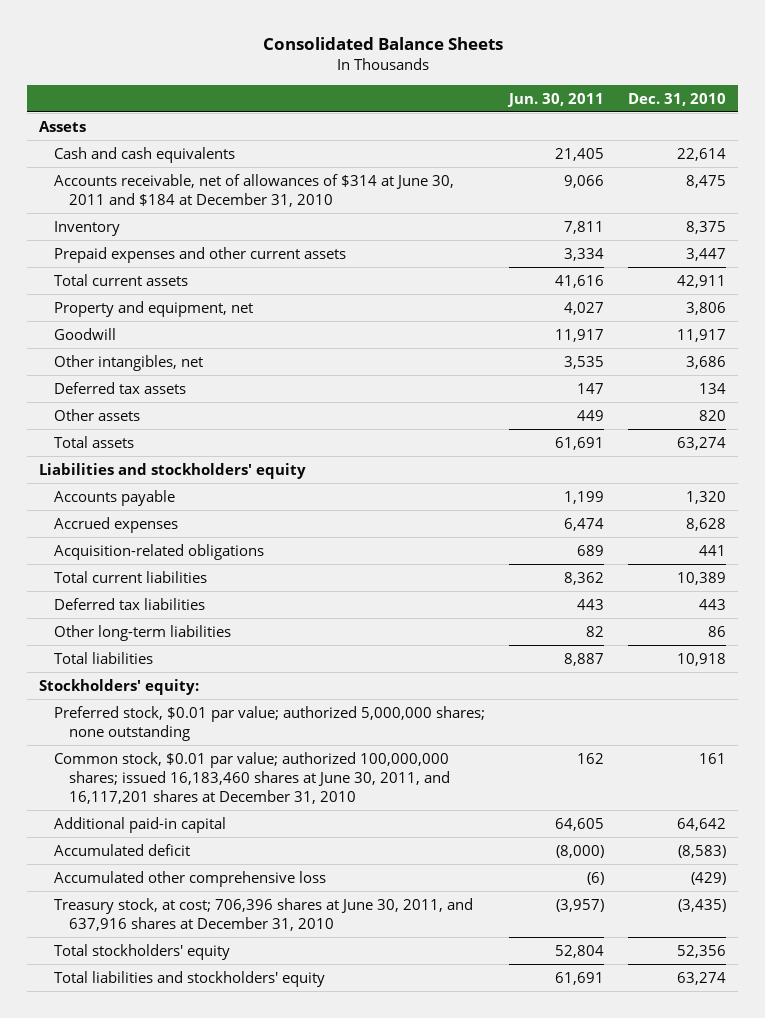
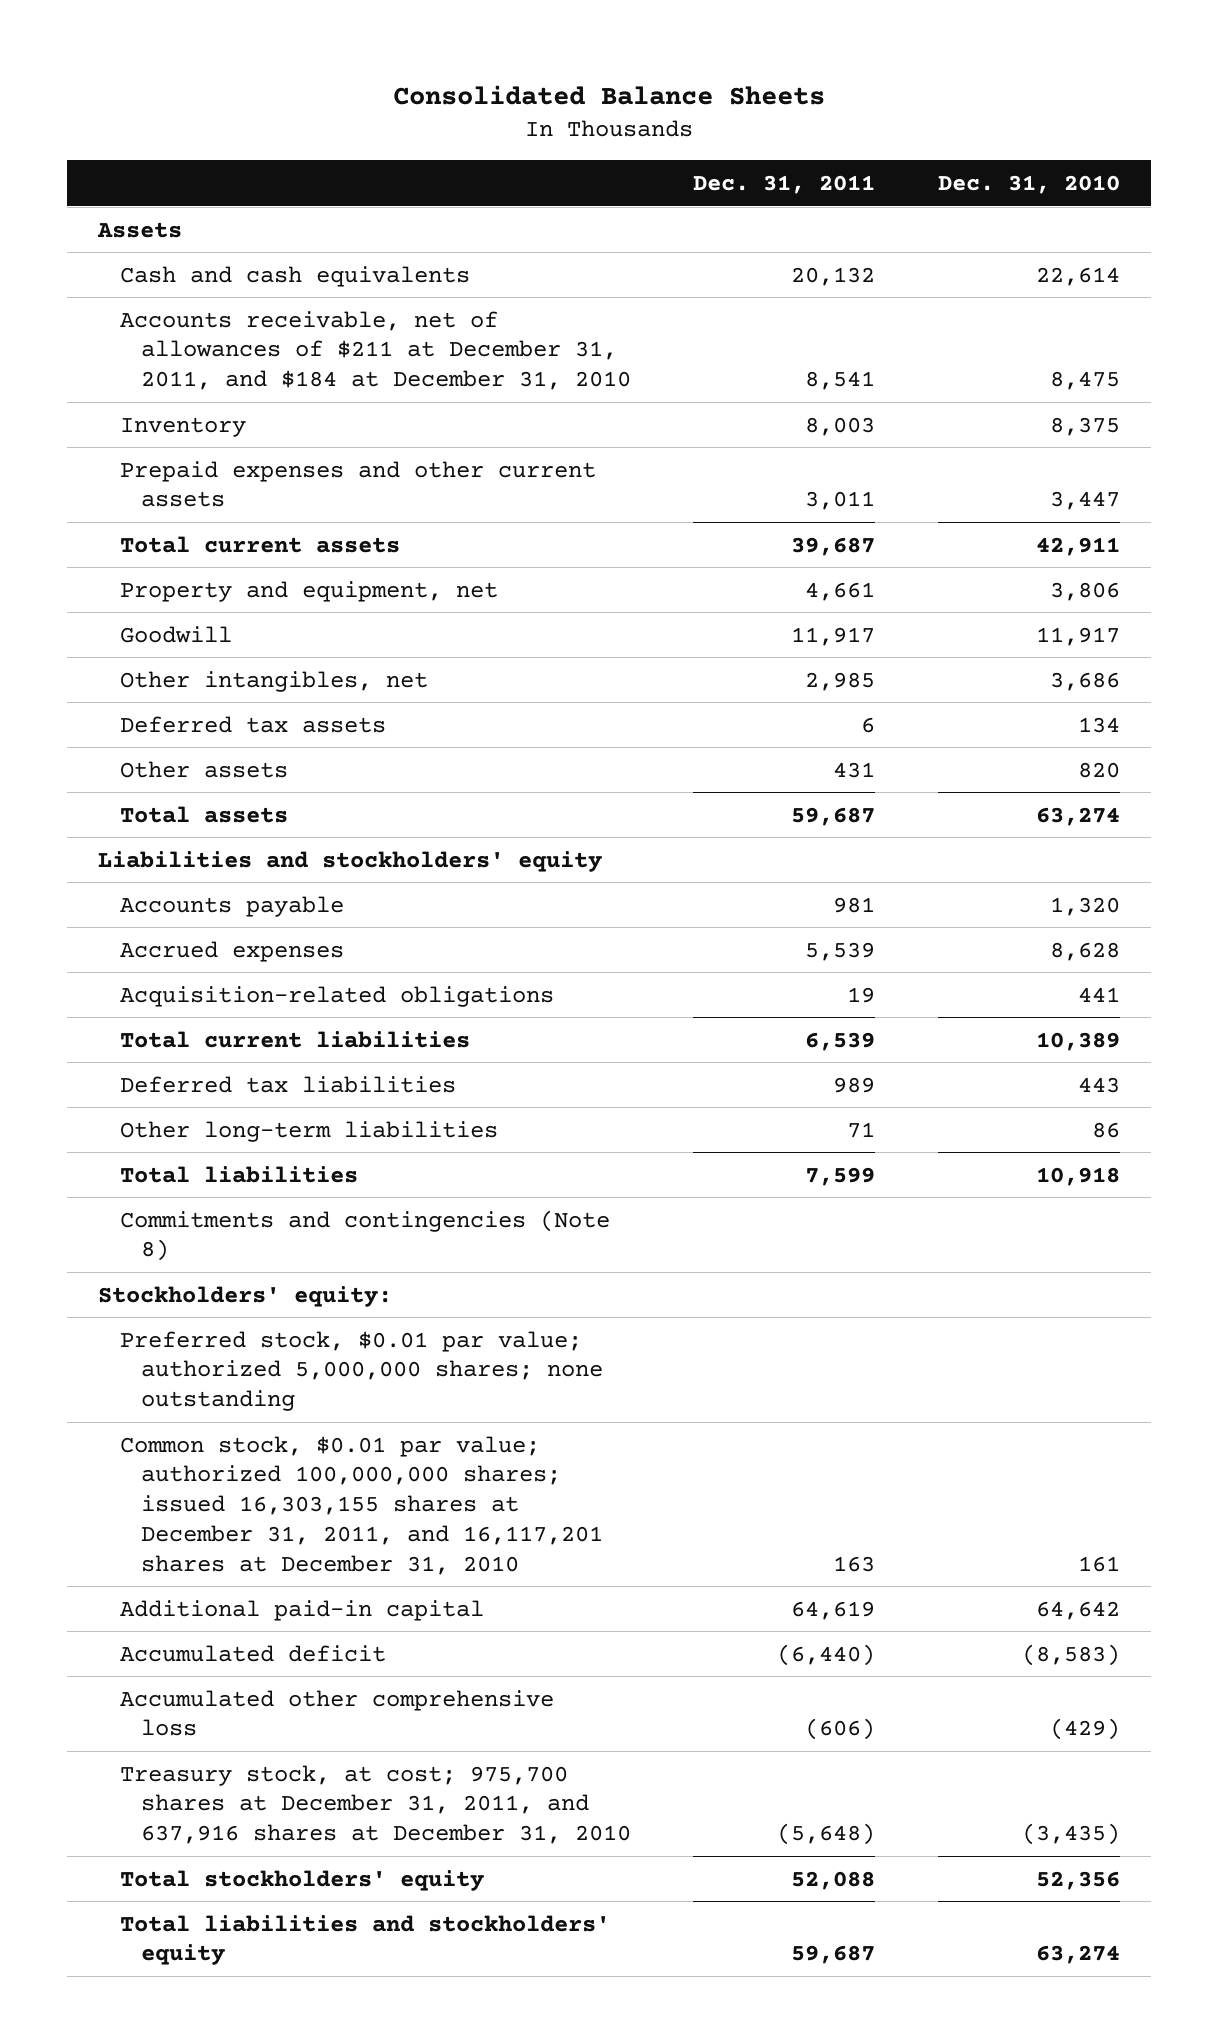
[507,92,605,107] Jun. 30, 2011 -> none
none -> [693,174,876,194] Dec. 31, 2011
[53,173,454,207] Accounts receivable, net of allowances of $314 at June 30, 2011 and $184 at December 31, 2010 -> [119,310,632,391] Accounts receivable, net of allowances of $211 at December 31, 2011, and $184 at December 31, 2010
none -> [119,1209,610,1262] Commitments and contingencies (Note 8)
[53,751,450,805] Common stock, $0.01 par value; authorized 100,000,000 shares; issued 16,183,460 shares at June 30, 2011, and 16,117,201 shares at December 31, 2010 -> [119,1435,604,1575] Common stock, $0.01 par value; authorized 100,000,000 shares; issued 16,303,155 shares at December 31, 2011, and 16,117,201 shares at December 31, 2010
[53,897,473,931] Treasury stock, at cost; 706,396 shares at June 30, 2011, and 637,916 shares at December 31, 2010 -> [119,1764,632,1845] Treasury stock, at cost; 975,700 shares at December 31, 2011, and 637,916 shares at December 31, 2010

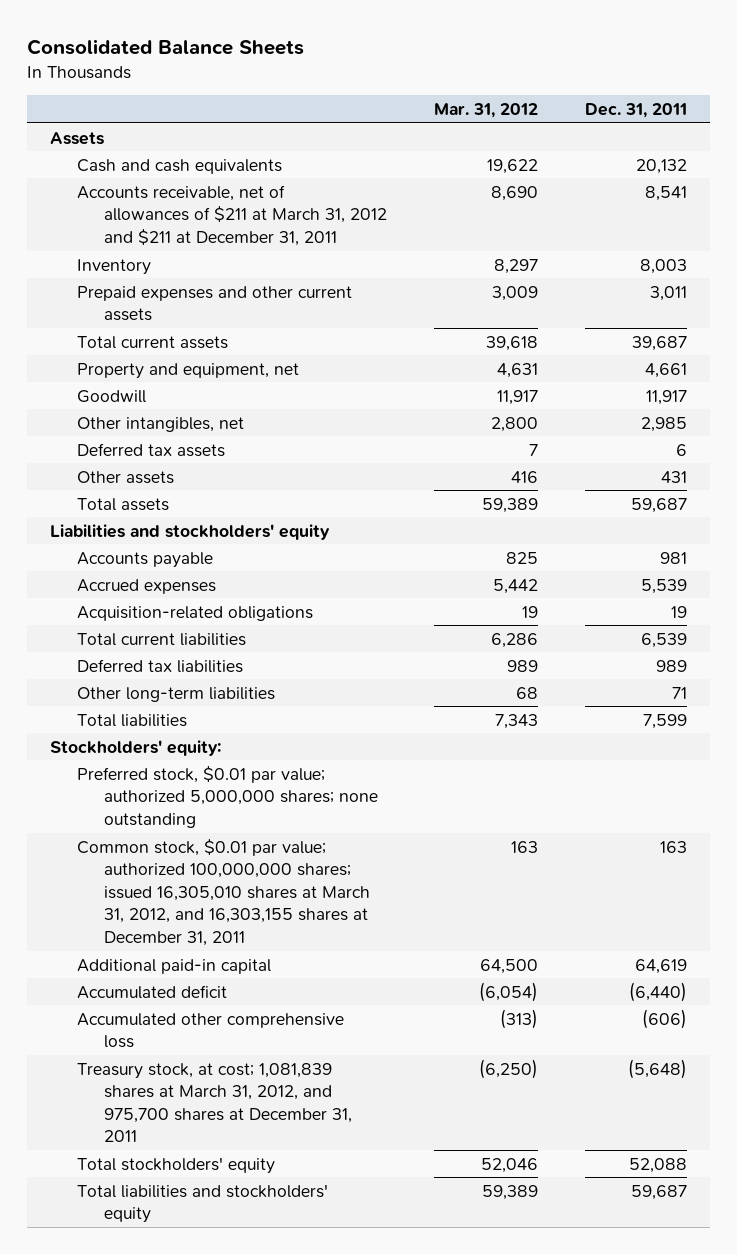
[937,174,1120,194] Dec. 31, 2010 -> none
none -> [434,102,539,118] Mar. 31, 2012
[119,310,632,391] Accounts receivable, net of allowances of $211 at December 31, 2011, and $184 at December 31, 2010 -> [77,184,388,246] Accounts receivable, net of allowances of $211 at March 31, 2012 and $211 at December 31, 2011
[119,1209,610,1262] Commitments and contingencies (Note 8) -> none
[119,1435,604,1575] Common stock, $0.01 par value; authorized 100,000,000 shares; issued 16,303,155 shares at December 31, 2011, and 16,117,201 shares at December 31, 2010 -> [77,838,371,947] Common stock, $0.01 par value; authorized 100,000,000 shares; issued 16,305,010 shares at March 31, 2012, and 16,303,155 shares at December 31, 2011
[119,1764,632,1845] Treasury stock, at cost; 975,700 shares at December 31, 2011, and 637,916 shares at December 31, 2010 -> [77,1062,353,1143] Treasury stock, at cost; 1,081,839 shares at March 31, 2012, and 975,700 shares at December 31, 2011

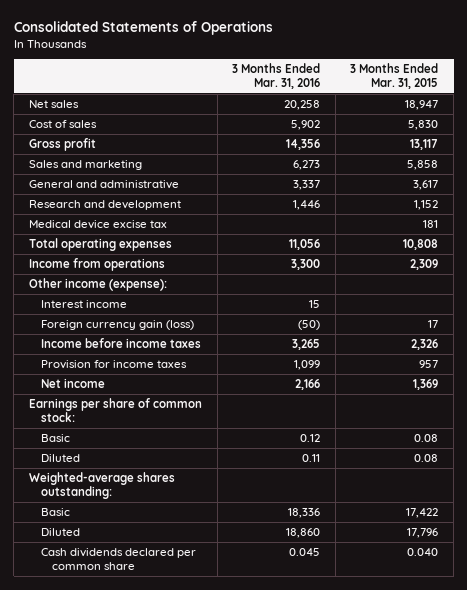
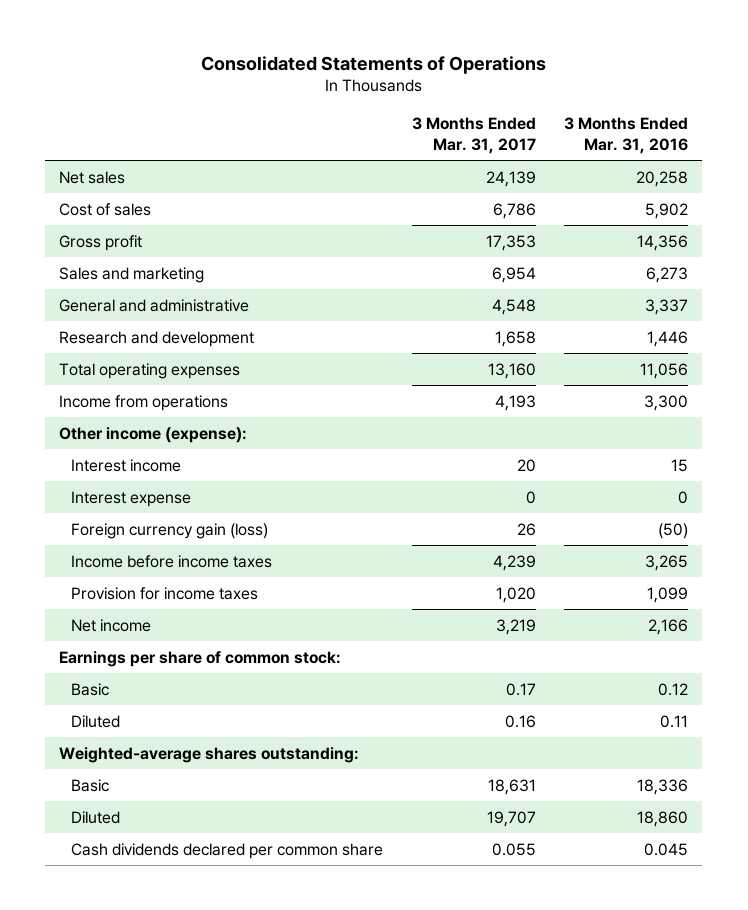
[350,63,439,90] 3 Months Ended Mar. 31, 2015 -> none
none -> [411,117,536,154] 3 Months Ended Mar. 31, 2017
[28,219,167,229] Medical device excise tax -> none
none -> [71,490,192,507] Interest expense

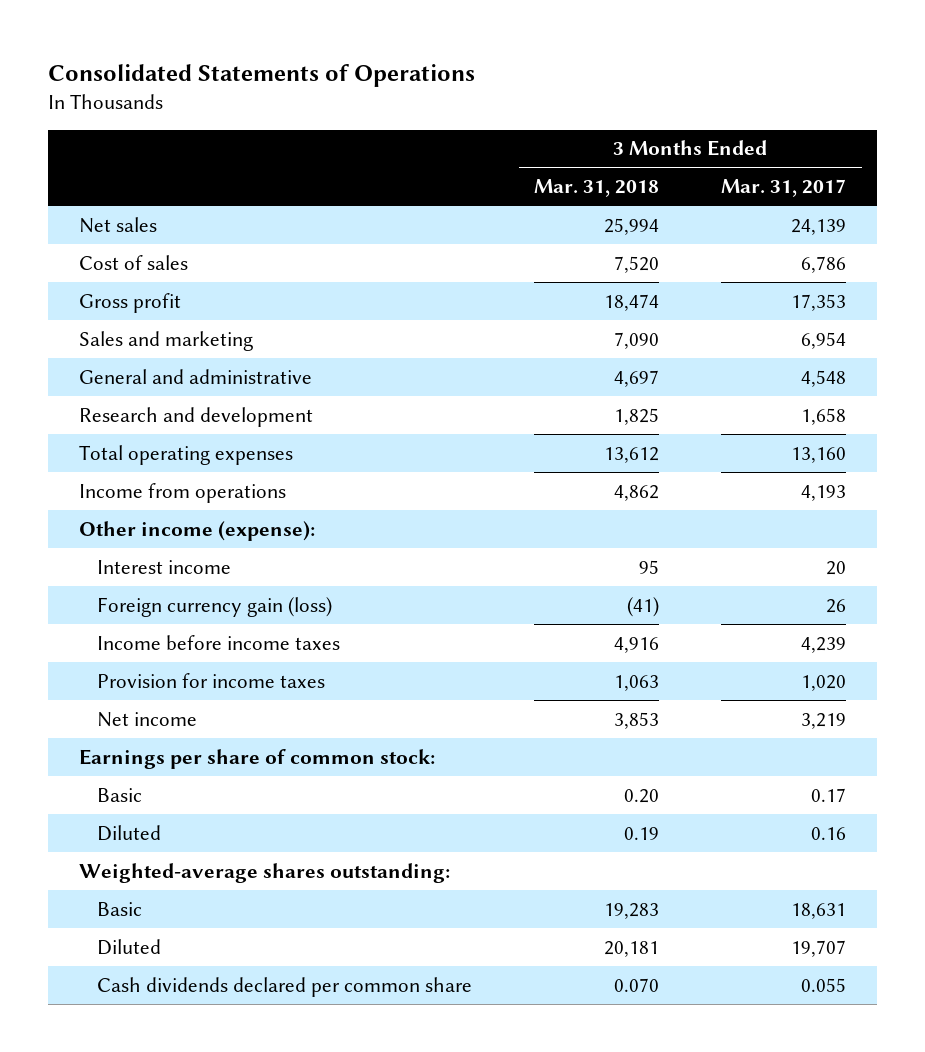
[564,117,689,154] 3 Months Ended Mar. 31, 2016 -> none
none -> [534,178,660,197] Mar. 31, 2018
[71,490,192,507] Interest expense -> none

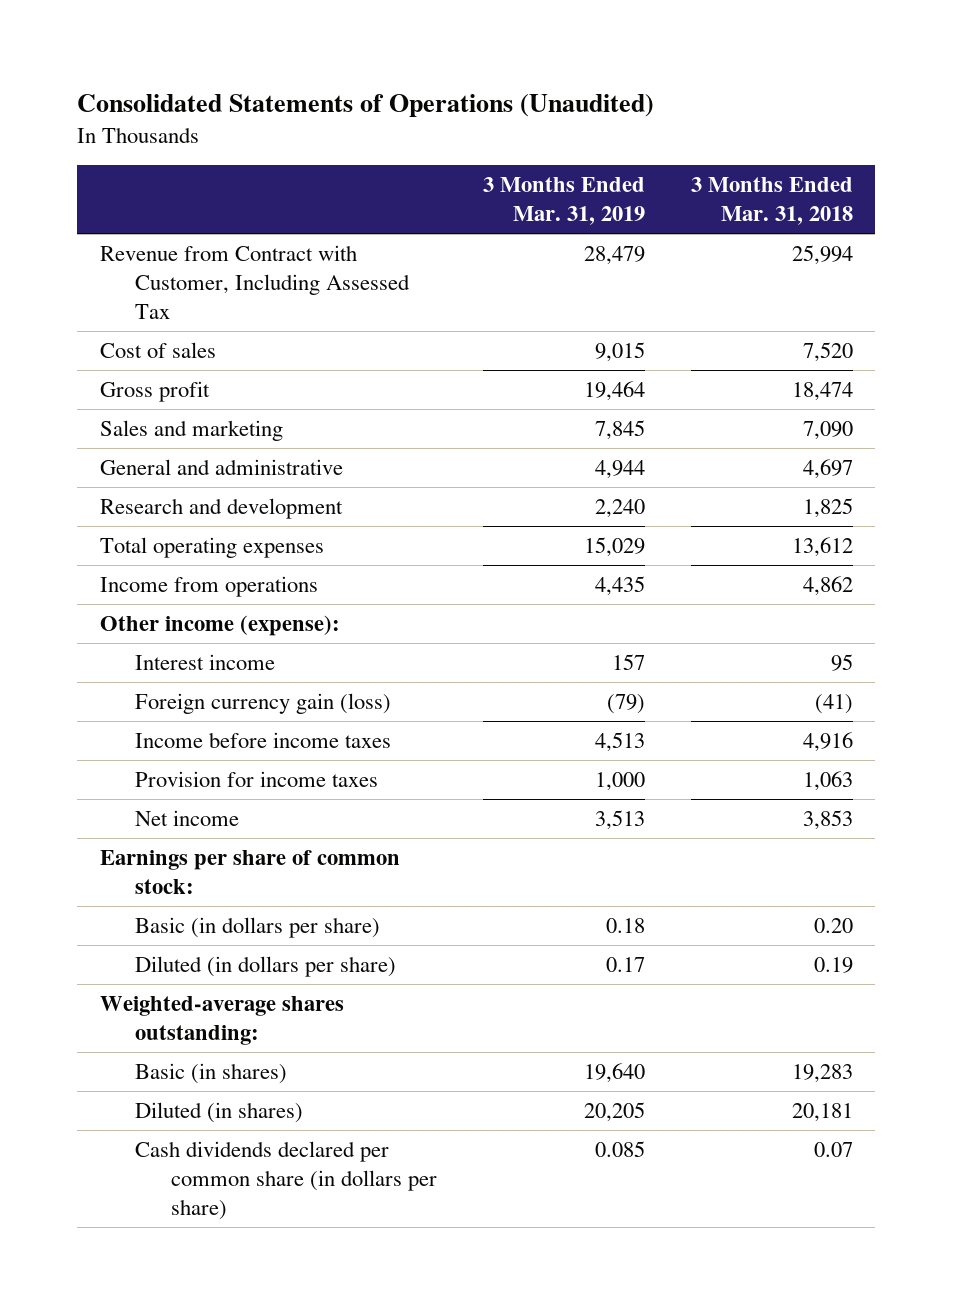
[48,63,476,87] Consolidated Statements of Operations -> [77,94,655,118] Consolidated Statements of Operations (Unaudited)
[721,178,847,197] Mar. 31, 2017 -> none
none -> [482,177,645,226] 3 Months Ended Mar. 31, 2019
[79,216,158,233] Net sales -> [100,245,411,319] Revenue from Contract with Customer, Including Assessed Tax
[97,787,143,802] Basic -> [135,917,381,939] Basic (in dollars per share)
[97,824,162,841] Diluted -> [135,956,397,978] Diluted (in dollars per share)
[97,901,143,916] Basic -> [135,1063,288,1085] Basic (in shares)
[97,938,162,955] Diluted -> [135,1102,304,1124] Diluted (in shares)
[97,976,473,997] Cash dividends declared per common share -> [135,1141,437,1220] Cash dividends declared per common share (in dollars per share)
[614,977,660,992] 0.070 -> [813,1142,853,1158] 0.07

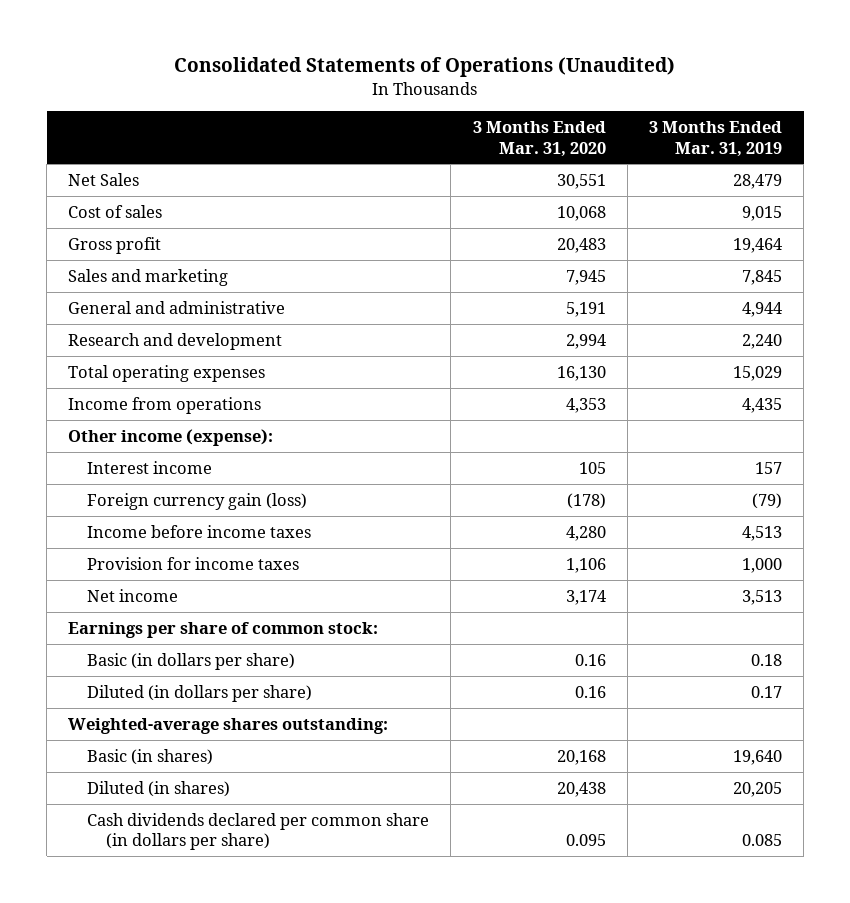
[690,177,853,226] 3 Months Ended Mar. 31, 2018 -> none
none -> [472,120,606,157] 3 Months Ended Mar. 31, 2020
[100,245,411,319] Revenue from Contract with Customer, Including Assessed Tax -> [68,172,140,186] Net Sales

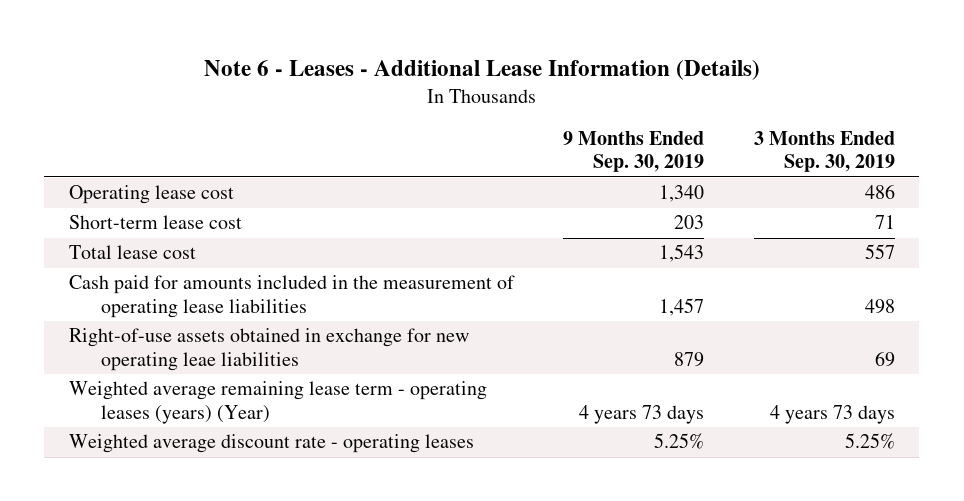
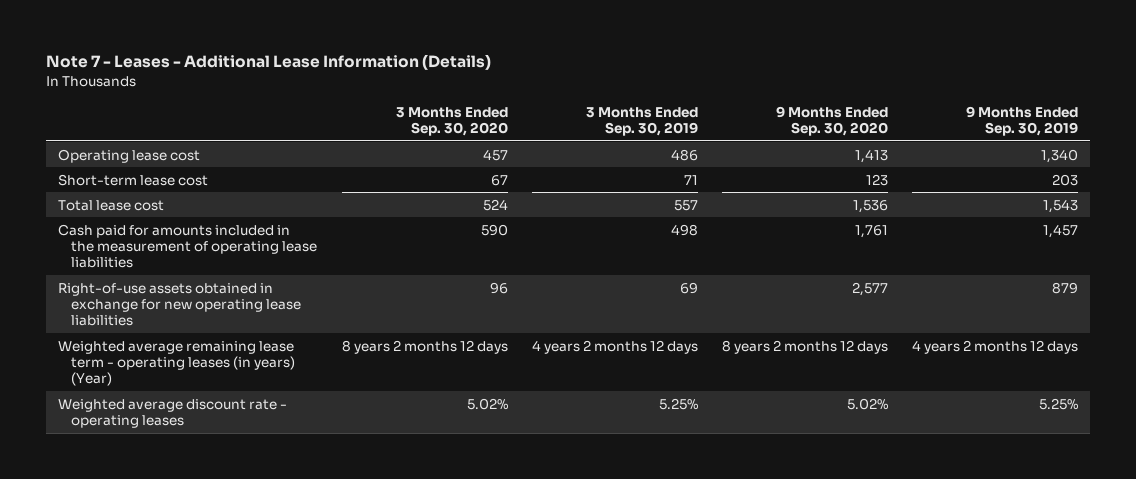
[203,59,760,80] Note 6 - Leases - Additional Lease Information (Details) -> [46,54,492,71] Note 7 - Leases - Additional Lease Information (Details)
none -> [395,107,508,137] 3 Months Ended Sep. 30, 2020
none -> [775,106,888,137] 9 Months Ended Sep. 30, 2020
[69,328,470,372] Right-of-use assets obtained in exchange for new operating leae liabilities -> [58,282,302,327] Right-of-use assets obtained in exchange for new operating lease liabilities
[69,381,488,425] Weighted average remaining lease term - operating leases (years) (Year) -> [58,340,296,387] Weighted average remaining lease term - operating leases (in years) (Year)
[579,405,705,425] 4 years 73 days -> [912,339,1079,354] 4 years 2 months 12 days
[769,405,895,425] 4 years 73 days -> [531,339,698,354] 4 years 2 months 12 days

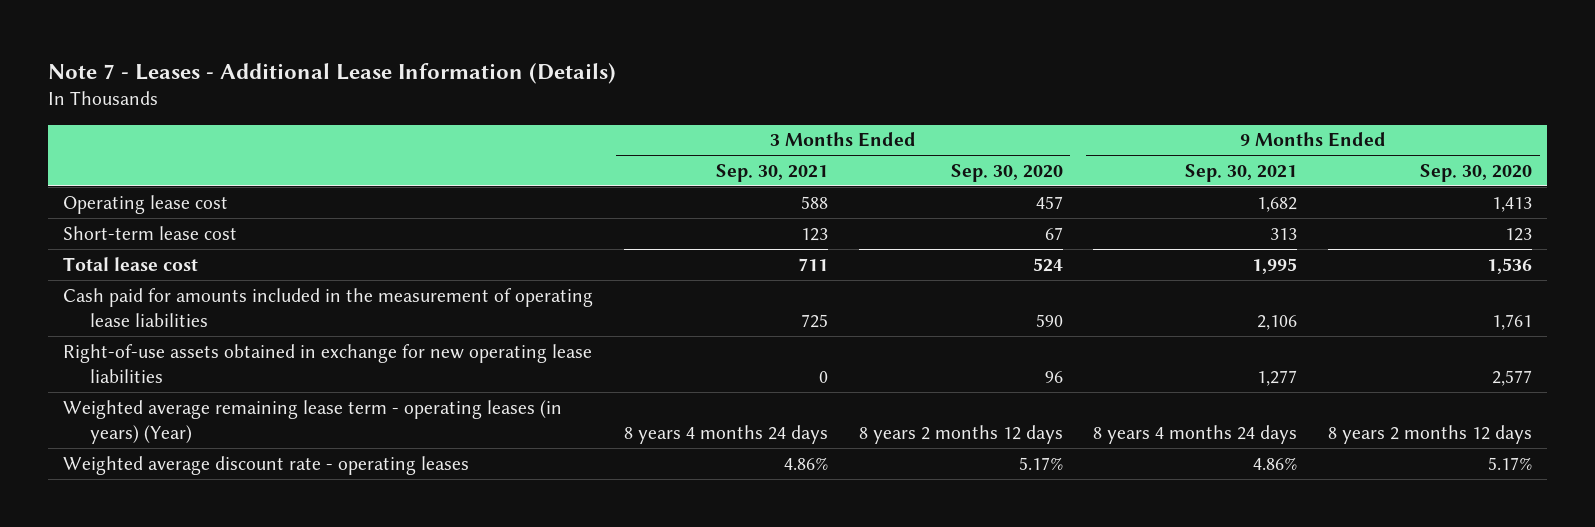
[585,107,698,137] 3 Months Ended Sep. 30, 2019 -> none
[966,106,1079,137] 9 Months Ended Sep. 30, 2019 -> none
none -> [715,163,828,182] Sep. 30, 2021
none -> [1185,163,1298,182] Sep. 30, 2021
[466,397,508,410] 5.02% -> [1018,456,1063,470] 5.17%
[846,397,888,410] 5.02% -> [1487,456,1532,470] 5.17%

